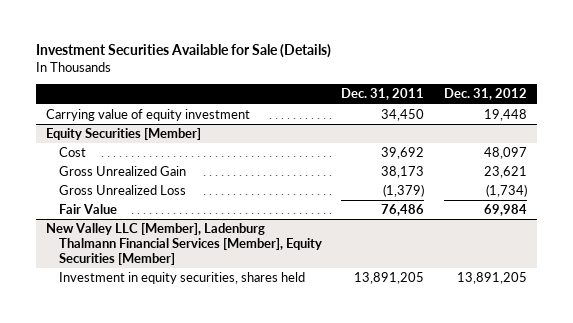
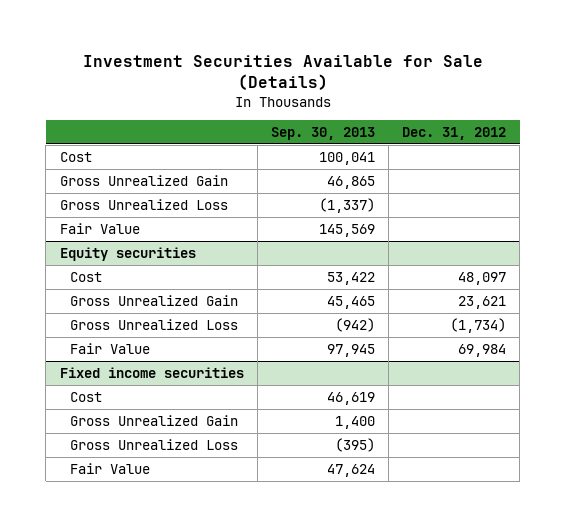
[341,88,425,101] Dec. 31, 2011 -> none
none -> [270,126,375,140] Sep. 30, 2013
[45,109,250,122] Carrying value of equity investment -> none
none -> [59,151,92,162] Cost
none -> [59,174,228,186] Gross Unrealized Gain
none -> [59,198,228,210] Gross Unrealized Loss
none -> [59,222,140,234] Fair Value
[45,128,201,141] Equity Securities [Member] -> [59,246,196,261] Equity securities
[45,223,322,266] New Valley LLC [Member], Ladenburg Thalmann Financial Services [Member], Equity Securities [Member] -> none
[58,272,305,285] Investment in equity securities, shares held -> none
none -> [59,366,244,378] Fixed income securities
none -> [70,391,103,402] Cost
none -> [70,414,239,426] Gross Unrealized Gain
none -> [70,438,239,450] Gross Unrealized Loss
none -> [70,462,151,474] Fair Value

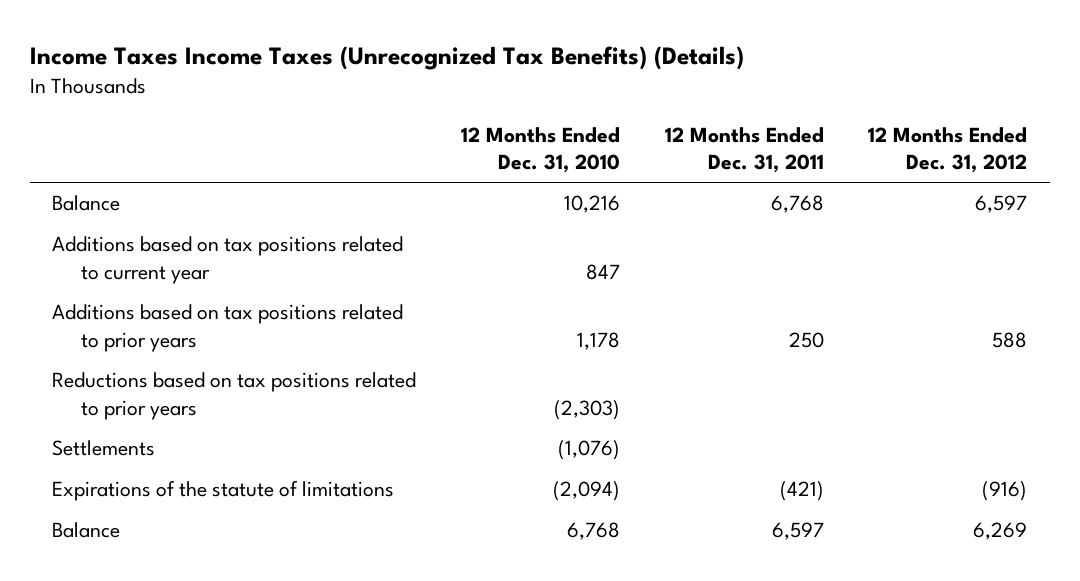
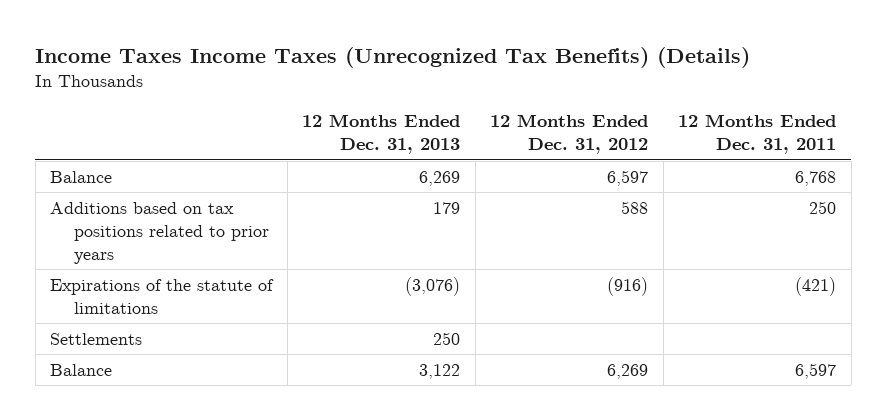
[461,126,621,174] 12 Months Ended Dec. 31, 2010 -> none
none -> [302,114,461,155] 12 Months Ended Dec. 31, 2013
[52,236,404,284] Additions based on tax positions related to current year -> none
[52,372,417,420] Reductions based on tax positions related to prior years -> none
[52,440,156,457] Settlements -> [50,332,143,345] Settlements

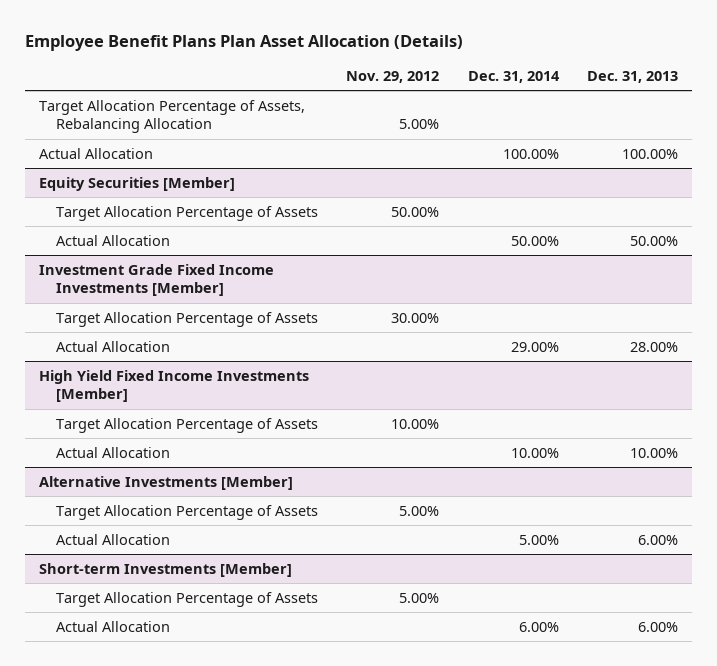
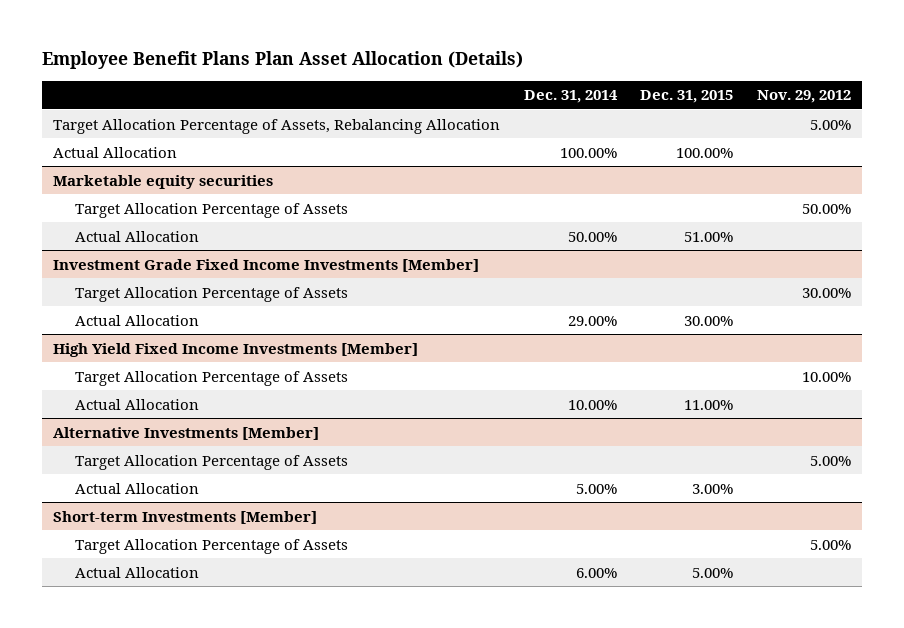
[587,70,679,83] Dec. 31, 2013 -> none
none -> [640,90,734,104] Dec. 31, 2015
[38,176,235,191] Equity Securities [Member] -> [53,174,274,189] Marketable equity securities

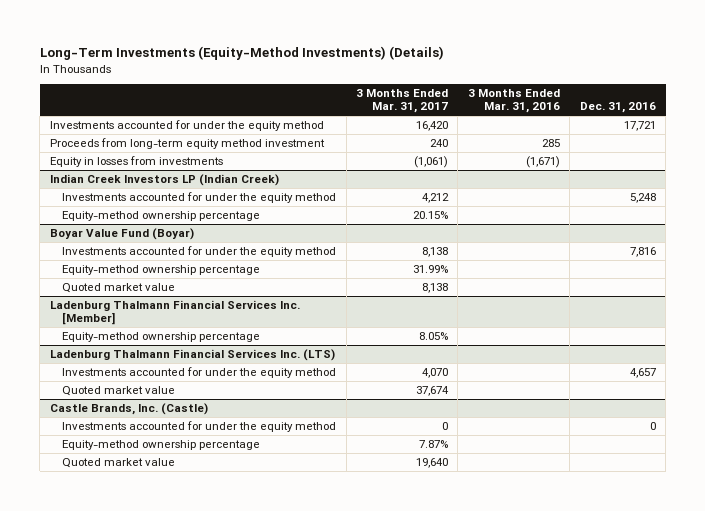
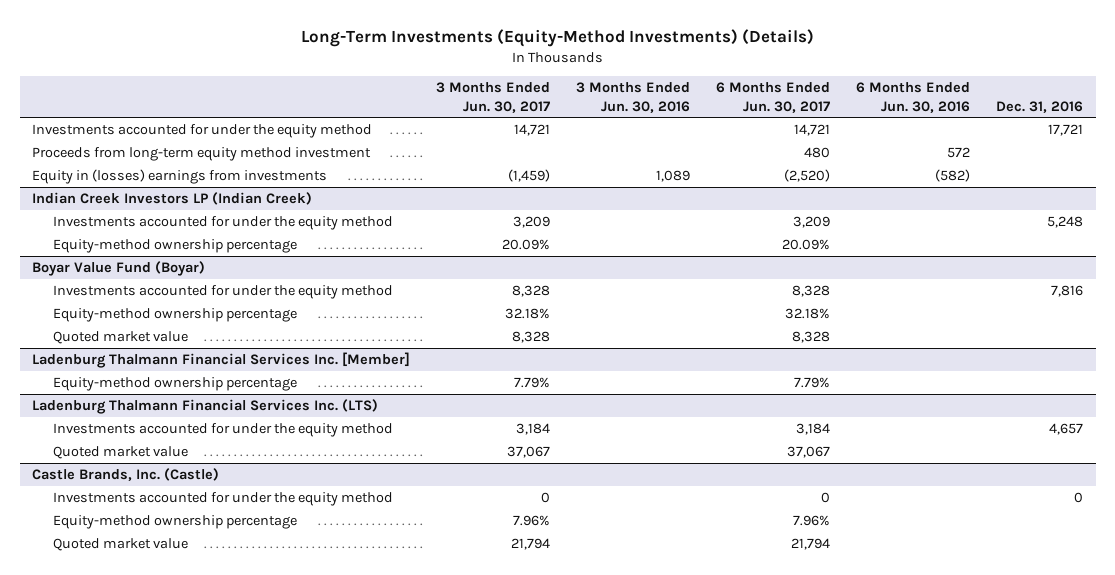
[356,88,449,114] 3 Months Ended Mar. 31, 2017 -> none
[467,88,560,114] 3 Months Ended Mar. 31, 2016 -> none
none -> [436,82,551,113] 3 Months Ended Jun. 30, 2017
none -> [576,82,691,113] 3 Months Ended Jun. 30, 2016
none -> [716,82,831,113] 6 Months Ended Jun. 30, 2017
none -> [855,82,970,113] 6 Months Ended Jun. 30, 2016
[49,156,223,168] Equity in losses from investments -> [32,168,328,184] Equity in (losses) earnings from investments

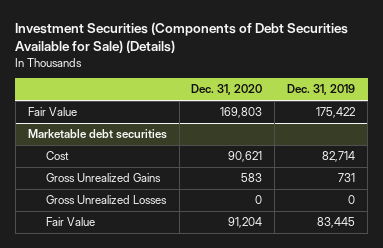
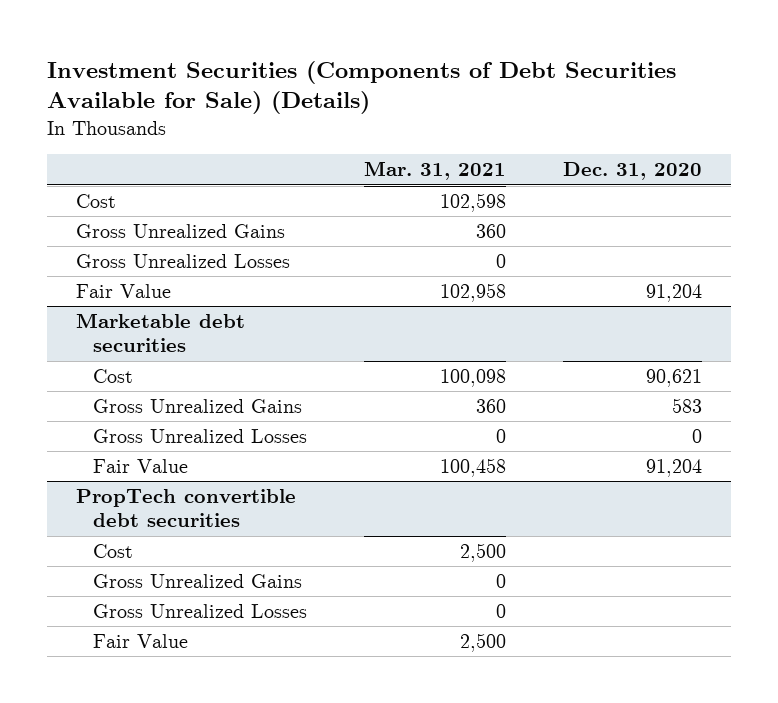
[287,84,356,96] Dec. 31, 2019 -> none
none -> [364,161,507,181] Mar. 31, 2021
none -> [75,193,116,208] Cost
none -> [75,223,285,238] Gross Unrealized Gains
none -> [75,253,290,268] Gross Unrealized Losses
[220,107,263,119] 169,803 -> [646,283,703,302] 91,204
none -> [75,488,296,528] PropTech convertible debt securities
none -> [93,543,134,558] Cost
none -> [93,573,303,588] Gross Unrealized Gains
none -> [93,603,308,618] Gross Unrealized Losses
none -> [93,633,189,648] Fair Value

